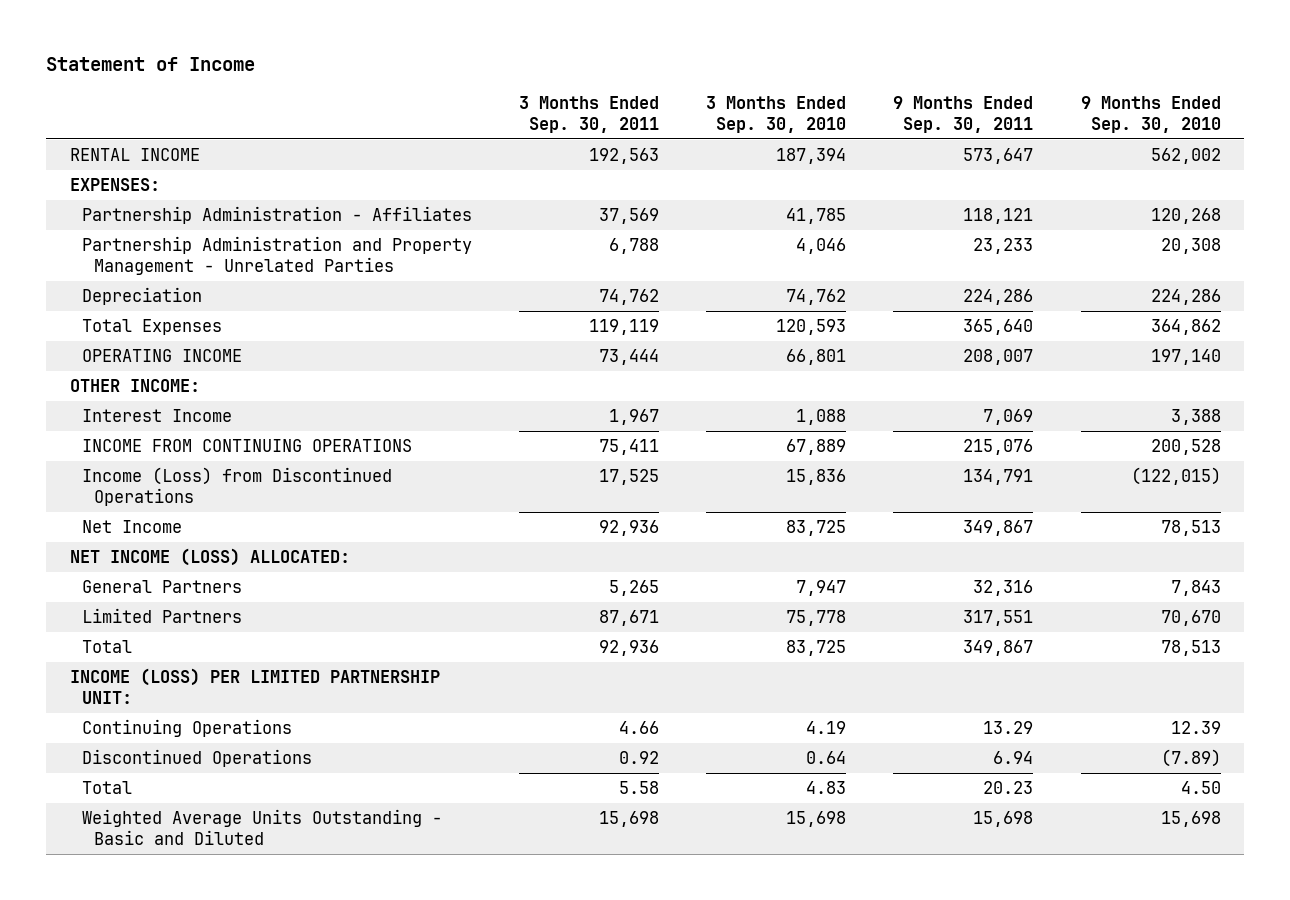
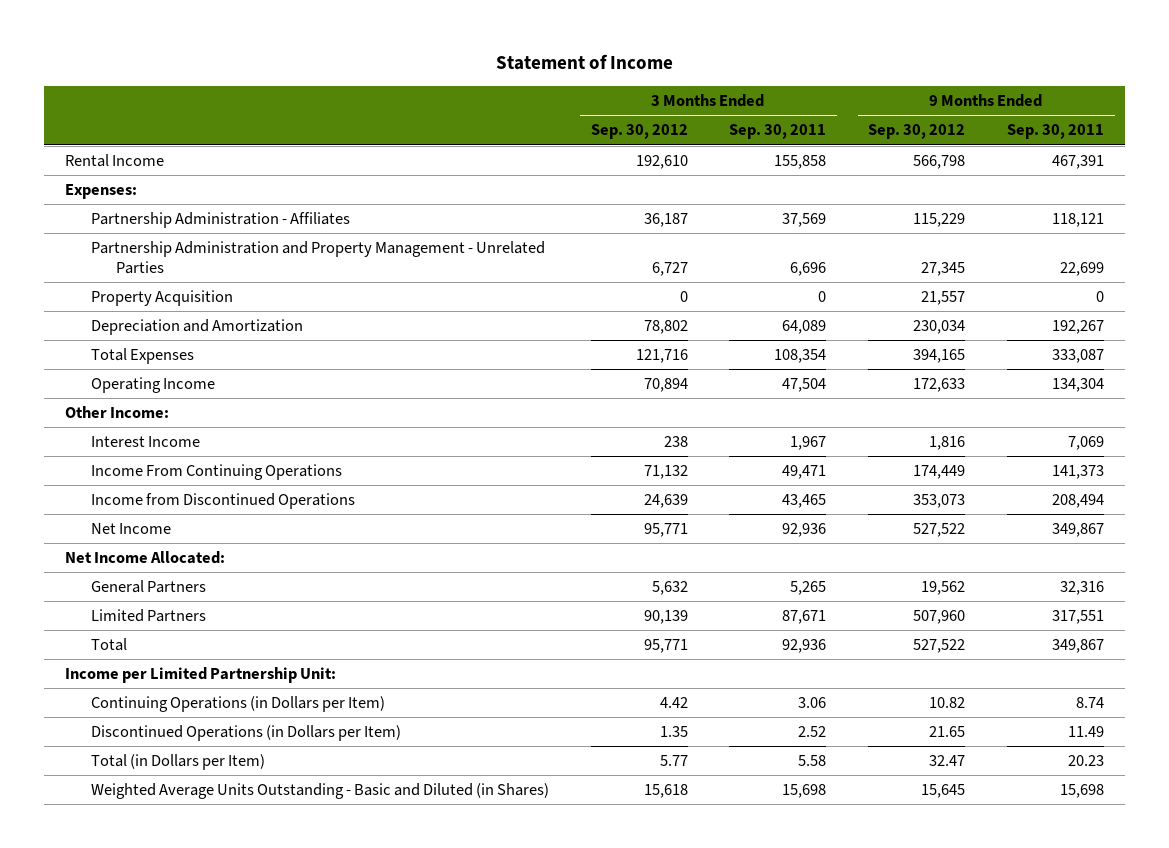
[706,95,847,133] 3 Months Ended Sep. 30, 2010 -> none
[1080,95,1221,133] 9 Months Ended Sep. 30, 2010 -> none
none -> [590,124,688,140] Sep. 30, 2012
none -> [868,124,966,140] Sep. 30, 2012
[69,147,200,161] RENTAL INCOME -> [64,154,164,168] Rental Income
[589,147,660,164] 192,563 -> [774,155,827,170] 155,858
[963,147,1034,164] 573,647 -> [1052,155,1105,170] 467,391
[69,177,160,191] EXPENSES: -> [64,184,137,200] Expenses:
[81,286,202,305] Depreciation -> none
[609,237,660,254] 6,788 -> [790,261,827,276] 6,696
[973,237,1034,254] 23,233 -> [1060,261,1105,276] 22,699
none -> [90,290,233,307] Property Acquisition
none -> [90,319,303,336] Depreciation and Amortization
[589,318,660,335] 119,119 -> [774,349,827,364] 108,354
[963,318,1034,335] 365,640 -> [1052,349,1105,364] 333,087
[81,348,242,362] OPERATING INCOME -> [90,377,215,394] Operating Income
[599,348,660,365] 73,444 -> [782,378,827,393] 47,504
[963,348,1034,365] 208,007 -> [1052,378,1105,393] 134,304
[69,378,200,392] OTHER INCOME: -> [64,406,169,419] Other Income:
[81,438,412,452] INCOME FROM CONTINUING OPERATIONS -> [90,464,342,481] Income From Continuing Operations
[599,438,660,455] 75,411 -> [782,465,827,480] 49,471
[963,438,1034,455] 215,076 -> [1052,465,1105,480] 141,373
[81,466,392,507] Income (Loss) from Discontinued Operations -> [90,493,355,510] Income from Discontinued Operations
[599,468,660,485] 17,525 -> [782,494,827,509] 43,465
[963,468,1034,485] 134,791 -> [1052,494,1105,509] 208,494
[69,547,350,566] NET INCOME (LOSS) ALLOCATED: -> [64,551,225,565] Net Income Allocated:
[69,667,440,705] INCOME (LOSS) PER LIMITED PARTNERSHIP UNIT: -> [64,667,336,684] Income per Limited Partnership Unit:
[81,718,292,737] Continuing Operations -> [90,696,385,713] Continuing Operations (in Dollars per Item)
[619,720,660,734] 4.66 -> [798,697,827,709] 3.06
[983,720,1034,734] 13.29 -> [1076,697,1105,709] 8.74
[81,748,312,767] Discontinued Operations -> [90,725,401,742] Discontinued Operations (in Dollars per Item)
[619,750,660,764] 0.92 -> [798,726,827,738] 2.52
[993,750,1034,764] 6.94 -> [1068,726,1105,738] 11.49
[81,780,132,794] Total -> [90,754,265,771] Total (in Dollars per Item)
[81,808,442,846] Weighted Average Units Outstanding - Basic and Diluted -> [90,783,549,800] Weighted Average Units Outstanding - Basic and Diluted (in Shares)

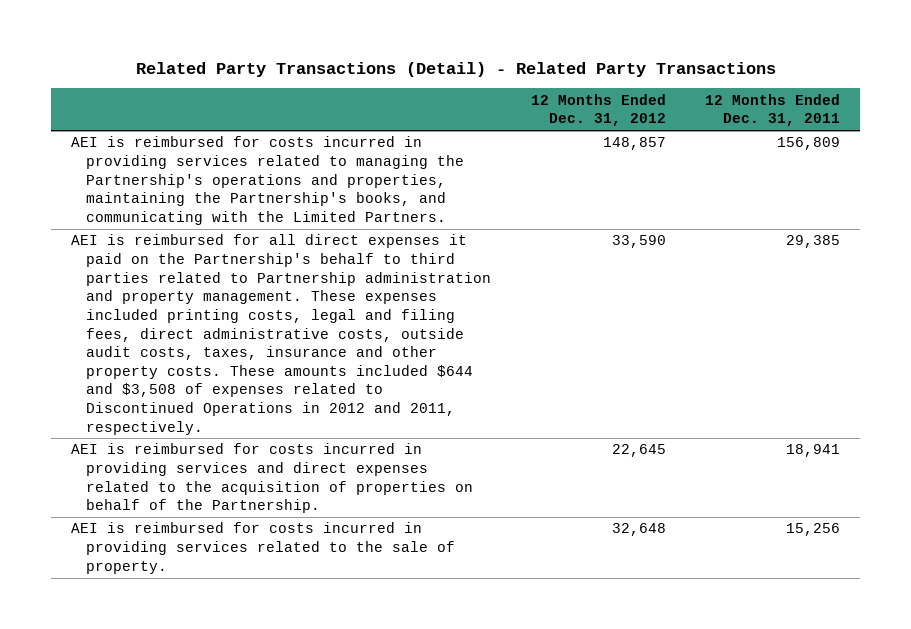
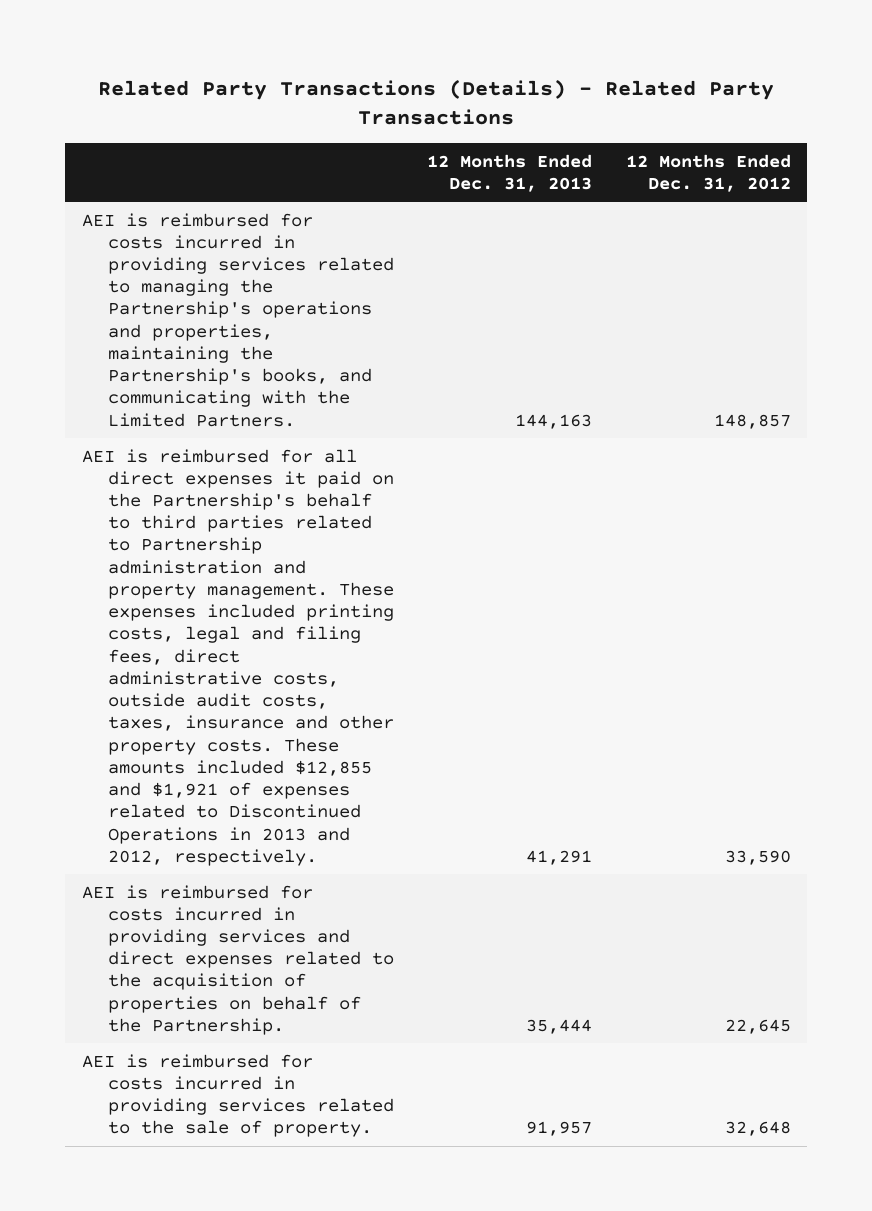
[135,61,776,77] Related Party Transactions (Detail) - Related Party Transactions -> [98,78,775,126] Related Party Transactions (Details) - Related Party Transactions
[705,93,841,127] 12 Months Ended Dec. 31, 2011 -> none
none -> [427,153,593,192] 12 Months Ended Dec. 31, 2013
[70,234,491,435] AEI is reimbursed for all direct expenses it paid on the Partnership's behalf to third parties related to Partnership administration and property management. These expenses included printing costs, legal and filing fees, direct administrative costs, outside audit costs, taxes, insurance and other property costs. These amounts included $644 and $3,508 of expenses related to Discontinued Operations in 2012 and 2011, respectively. -> [81,448,395,866] AEI is reimbursed for all direct expenses it paid on the Partnership's behalf to third parties related to Partnership administration and property management. These expenses included printing costs, legal and filing fees, direct administrative costs, outside audit costs, taxes, insurance and other property costs. These amounts included $12,855 and $1,921 of expenses related to Discontinued Operations in 2013 and 2012, respectively.

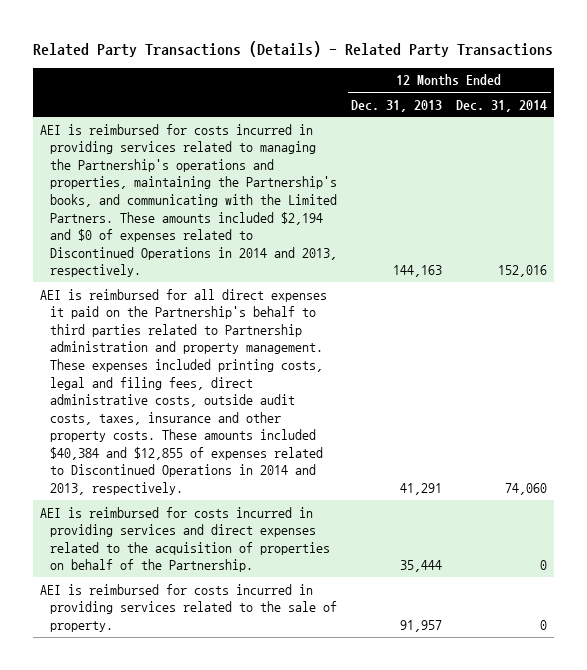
[625,153,791,192] 12 Months Ended Dec. 31, 2012 -> none
none -> [456,99,548,112] Dec. 31, 2014
[81,212,395,427] AEI is reimbursed for costs incurred in providing services related to managing the Partnership's operations and properties, maintaining the Partnership's books, and communicating with the Limited Partners. -> [39,123,338,278] AEI is reimbursed for costs incurred in providing services related to managing the Partnership's operations and properties, maintaining the Partnership's books, and communicating with the Limited Partners. These amounts included $2,194 and $0 of expenses related to Discontinued Operations in 2014 and 2013, respectively.
[81,448,395,866] AEI is reimbursed for all direct expenses it paid on the Partnership's behalf to third parties related to Partnership administration and property management. These expenses included printing costs, legal and filing fees, direct administrative costs, outside audit costs, taxes, insurance and other property costs. These amounts included $12,855 and $1,921 of expenses related to Discontinued Operations in 2013 and 2012, respectively. -> [39,288,327,496] AEI is reimbursed for all direct expenses it paid on the Partnership's behalf to third parties related to Partnership administration and property management. These expenses included printing costs, legal and filing fees, direct administrative costs, outside audit costs, taxes, insurance and other property costs. These amounts included $40,384 and $12,855 of expenses related to Discontinued Operations in 2014 and 2013, respectively.

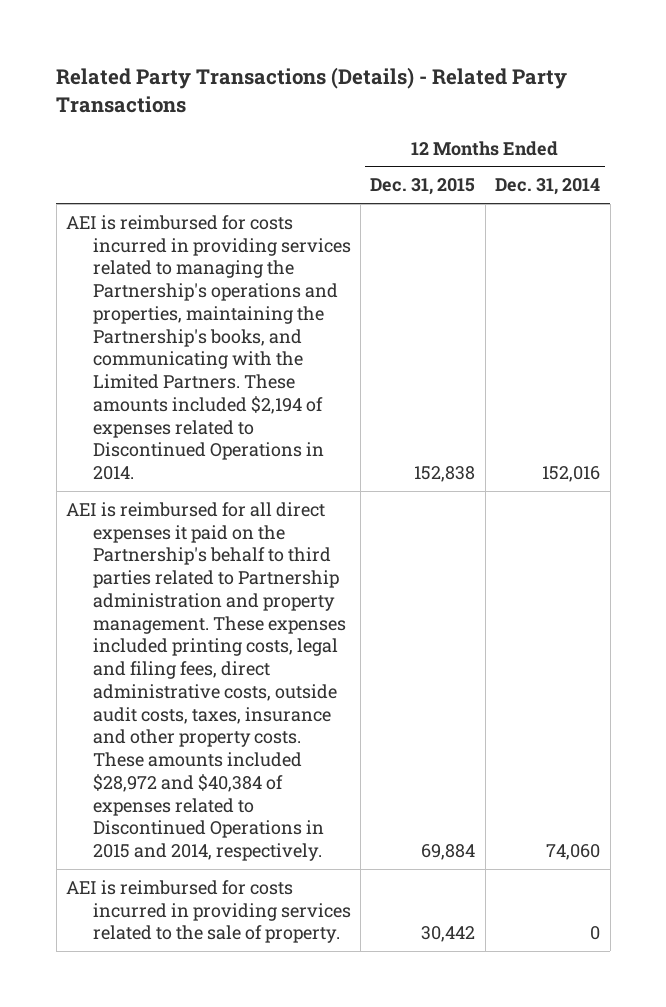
[351,99,443,112] Dec. 31, 2013 -> none
none -> [370,178,476,196] Dec. 31, 2015
[39,506,331,573] AEI is reimbursed for costs incurred in providing services and direct expenses related to the acquisition of properties on behalf of the Partnership. -> none
[39,123,338,278] AEI is reimbursed for costs incurred in providing services related to managing the Partnership's operations and properties, maintaining the Partnership's books, and communicating with the Limited Partners. These amounts included $2,194 and $0 of expenses related to Discontinued Operations in 2014 and 2013, respectively. -> [66,214,351,481] AEI is reimbursed for costs incurred in providing services related to managing the Partnership's operations and properties, maintaining the Partnership's books, and communicating with the Limited Partners. These amounts included $2,194 of expenses related to Discontinued Operations in 2014.
[39,288,327,496] AEI is reimbursed for all direct expenses it paid on the Partnership's behalf to third parties related to Partnership administration and property management. These expenses included printing costs, legal and filing fees, direct administrative costs, outside audit costs, taxes, insurance and other property costs. These amounts included $40,384 and $12,855 of expenses related to Discontinued Operations in 2014 and 2013, respectively. -> [66,501,346,862] AEI is reimbursed for all direct expenses it paid on the Partnership's behalf to third parties related to Partnership administration and property management. These expenses included printing costs, legal and filing fees, direct administrative costs, outside audit costs, taxes, insurance and other property costs. These amounts included $28,972 and $40,384 of expenses related to Discontinued Operations in 2015 and 2014, respectively.

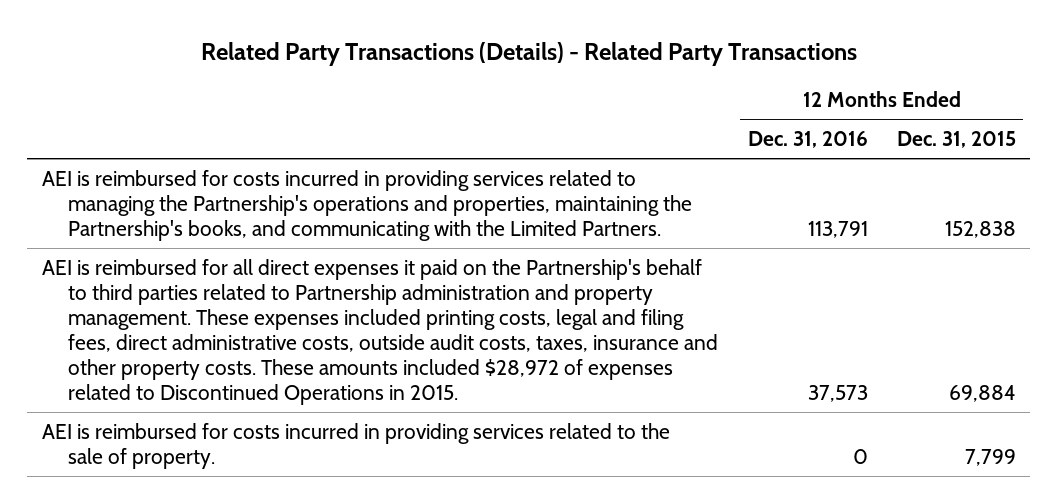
[495,178,601,196] Dec. 31, 2014 -> none
none -> [747,131,868,149] Dec. 31, 2016
[66,214,351,481] AEI is reimbursed for costs incurred in providing services related to managing the Partnership's operations and properties, maintaining the Partnership's books, and communicating with the Limited Partners. These amounts included $2,194 of expenses related to Discontinued Operations in 2014. -> [41,169,693,241] AEI is reimbursed for costs incurred in providing services related to managing the Partnership's operations and properties, maintaining the Partnership's books, and communicating with the Limited Partners.
[66,501,346,862] AEI is reimbursed for all direct expenses it paid on the Partnership's behalf to third parties related to Partnership administration and property management. These expenses included printing costs, legal and filing fees, direct administrative costs, outside audit costs, taxes, insurance and other property costs. These amounts included $28,972 and $40,384 of expenses related to Discontinued Operations in 2015 and 2014, respectively. -> [41,258,719,405] AEI is reimbursed for all direct expenses it paid on the Partnership's behalf to third parties related to Partnership administration and property management. These expenses included printing costs, legal and filing fees, direct administrative costs, outside audit costs, taxes, insurance and other property costs. These amounts included $28,972 of expenses related to Discontinued Operations in 2015.
[421,926,476,943] 30,442 -> [964,448,1016,466] 7,799

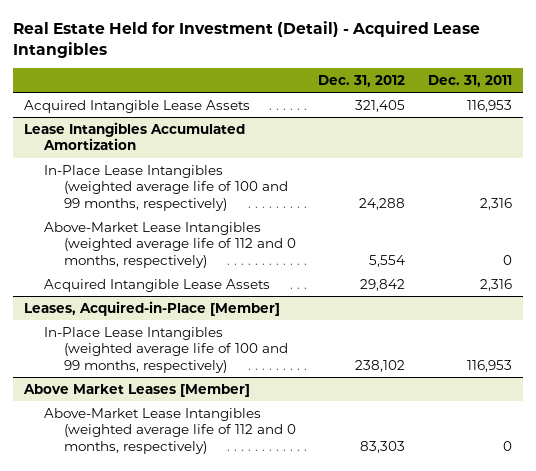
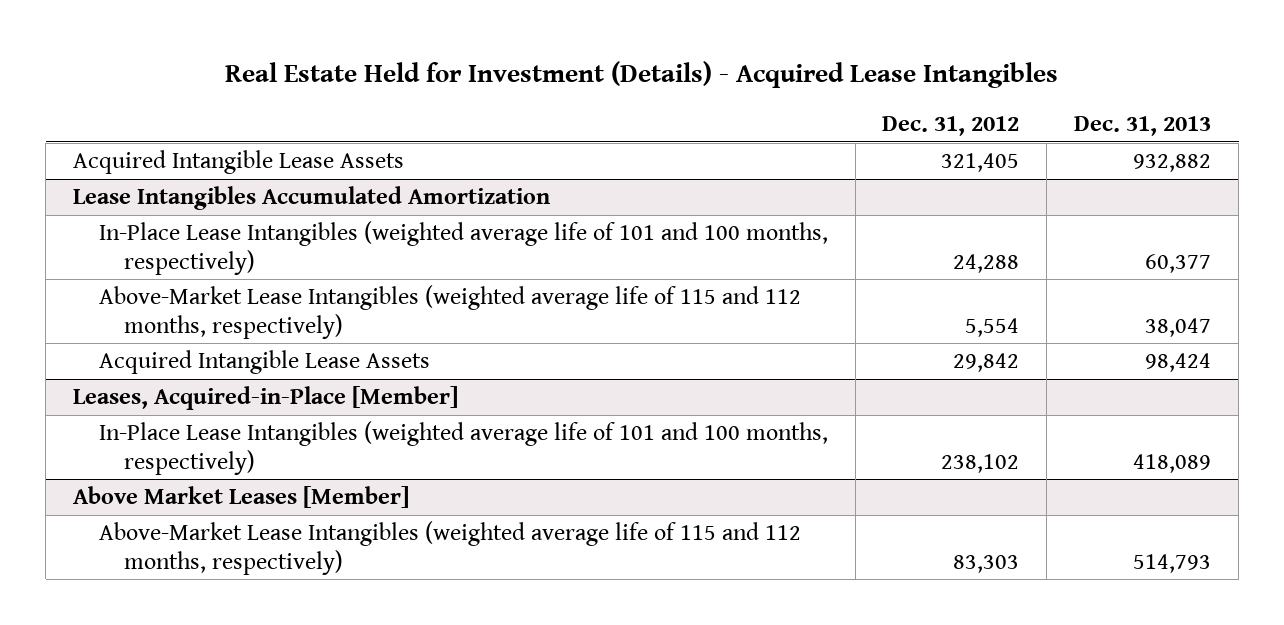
[13,20,481,58] Real Estate Held for Investment (Detail) - Acquired Lease Intangibles -> [225,61,1059,89] Real Estate Held for Investment (Details) - Acquired Lease Intangibles
[427,74,512,87] Dec. 31, 2011 -> none
none -> [1074,115,1212,136] Dec. 31, 2013
[44,164,289,211] In-Place Lease Intangibles (weighted average life of 100 and 99 months, respectively) -> [98,221,828,275] In-Place Lease Intangibles (weighted average life of 101 and 100 months, respectively)
[44,221,297,268] Above-Market Lease Intangibles (weighted average life of 112 and 0 months, respectively) -> [98,285,801,339] Above-Market Lease Intangibles (weighted average life of 115 and 112 months, respectively)
[44,326,289,373] In-Place Lease Intangibles (weighted average life of 100 and 99 months, respectively) -> [98,421,828,475] In-Place Lease Intangibles (weighted average life of 101 and 100 months, respectively)
[44,407,297,454] Above-Market Lease Intangibles (weighted average life of 112 and 0 months, respectively) -> [98,521,801,575] Above-Market Lease Intangibles (weighted average life of 115 and 112 months, respectively)

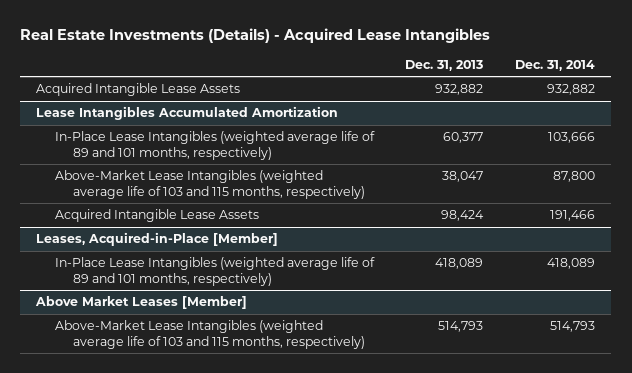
[225,61,1059,89] Real Estate Held for Investment (Details) - Acquired Lease Intangibles -> [20,27,491,43] Real Estate Investments (Details) - Acquired Lease Intangibles
[882,115,1020,136] Dec. 31, 2012 -> none
none -> [515,59,596,71] Dec. 31, 2014
[98,221,828,275] In-Place Lease Intangibles (weighted average life of 101 and 100 months, respectively) -> [54,131,375,160] In-Place Lease Intangibles (weighted average life of 89 and 101 months, respectively)
[98,285,801,339] Above-Market Lease Intangibles (weighted average life of 115 and 112 months, respectively) -> [54,170,366,199] Above-Market Lease Intangibles (weighted average life of 103 and 115 months, respectively)
[98,421,828,475] In-Place Lease Intangibles (weighted average life of 101 and 100 months, respectively) -> [54,257,375,286] In-Place Lease Intangibles (weighted average life of 89 and 101 months, respectively)
[98,521,801,575] Above-Market Lease Intangibles (weighted average life of 115 and 112 months, respectively) -> [54,320,366,349] Above-Market Lease Intangibles (weighted average life of 103 and 115 months, respectively)

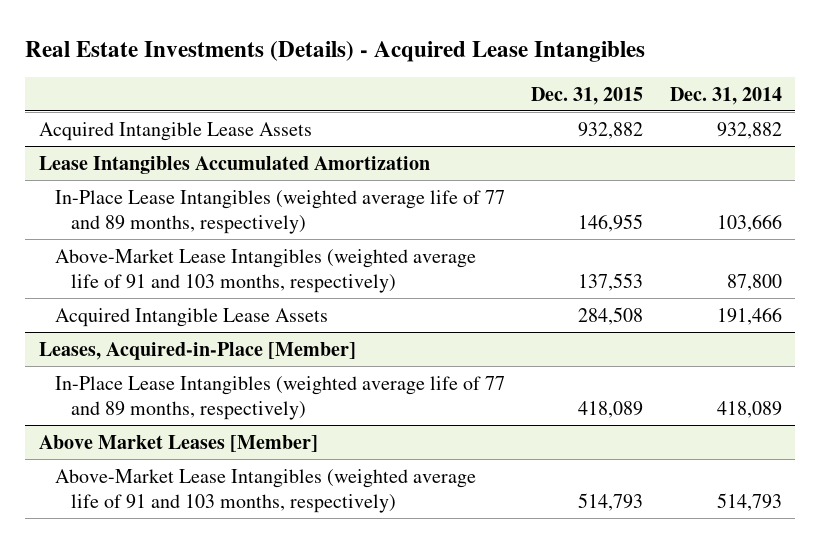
[405,59,484,71] Dec. 31, 2013 -> none
none -> [531,86,644,105] Dec. 31, 2015
[54,131,375,160] In-Place Lease Intangibles (weighted average life of 89 and 101 months, respectively) -> [54,189,505,234] In-Place Lease Intangibles (weighted average life of 77 and 89 months, respectively)
[54,170,366,199] Above-Market Lease Intangibles (weighted average life of 103 and 115 months, respectively) -> [54,248,476,293] Above-Market Lease Intangibles (weighted average life of 91 and 103 months, respectively)
[54,257,375,286] In-Place Lease Intangibles (weighted average life of 89 and 101 months, respectively) -> [54,375,505,420] In-Place Lease Intangibles (weighted average life of 77 and 89 months, respectively)
[54,320,366,349] Above-Market Lease Intangibles (weighted average life of 103 and 115 months, respectively) -> [54,468,476,513] Above-Market Lease Intangibles (weighted average life of 91 and 103 months, respectively)

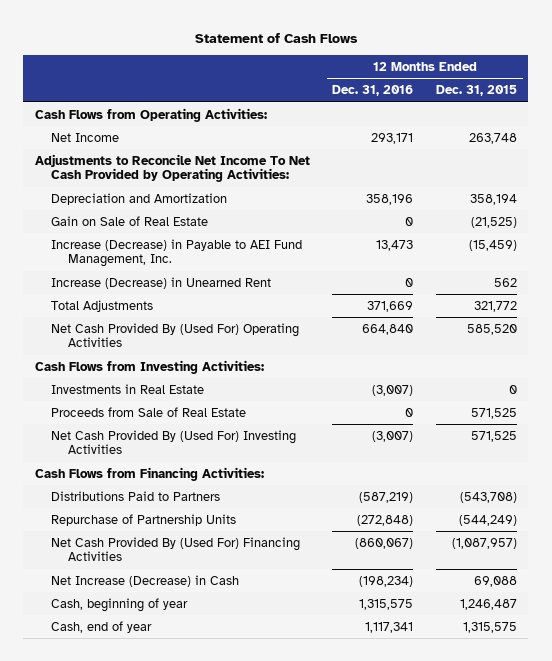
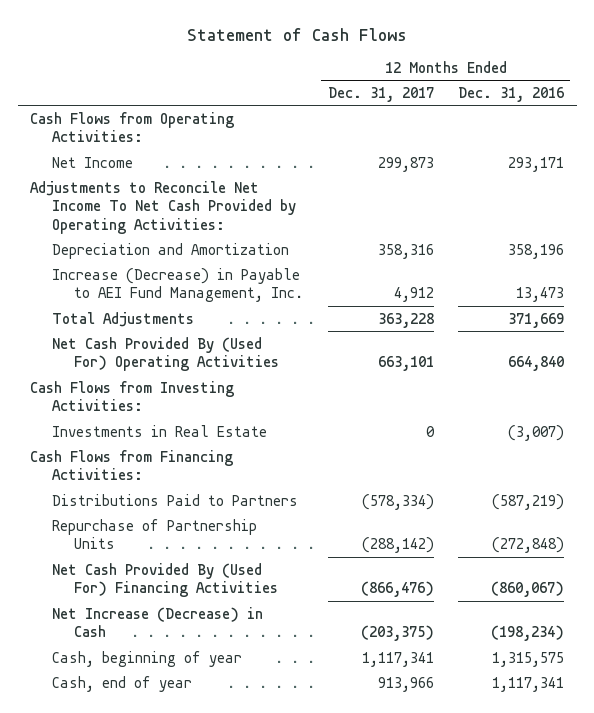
[435,85,517,97] Dec. 31, 2015 -> none
none -> [327,86,434,102] Dec. 31, 2017
[51,215,209,226] Gain on Sale of Real Estate -> none
[51,276,272,289] Increase (Decrease) in Unearned Rent -> none
[51,406,247,417] Proceeds from Sale of Real Estate -> none
[51,429,297,455] Net Cash Provided By (Used For) Investing Activities -> none

